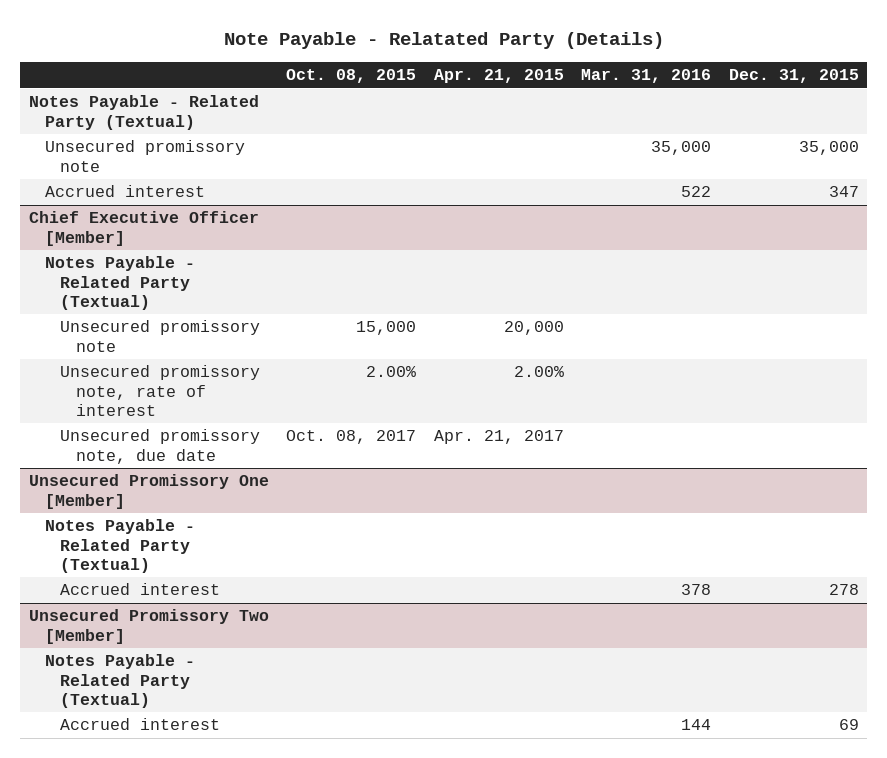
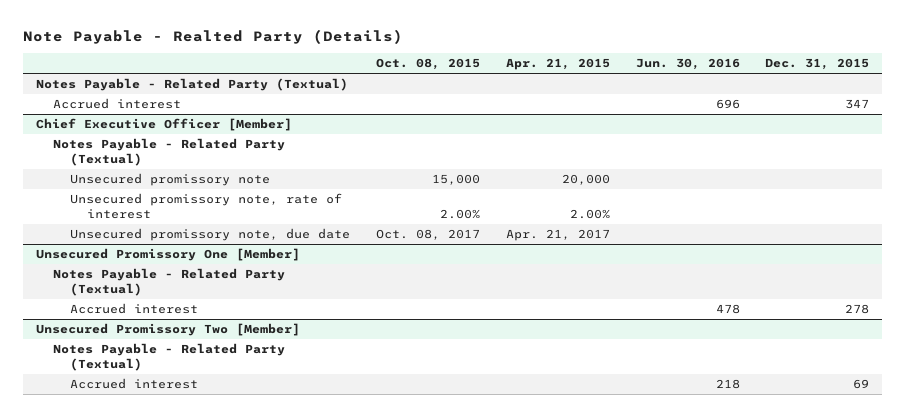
[223,32,664,50] Note Payable - Relatated Party (Details) -> [23,29,404,45] Note Payable - Realted Party (Details)
[581,69,712,84] Mar. 31, 2016 -> none
none -> [635,58,740,71] Jun. 30, 2016
[44,140,245,172] Unsecured promissory note -> none

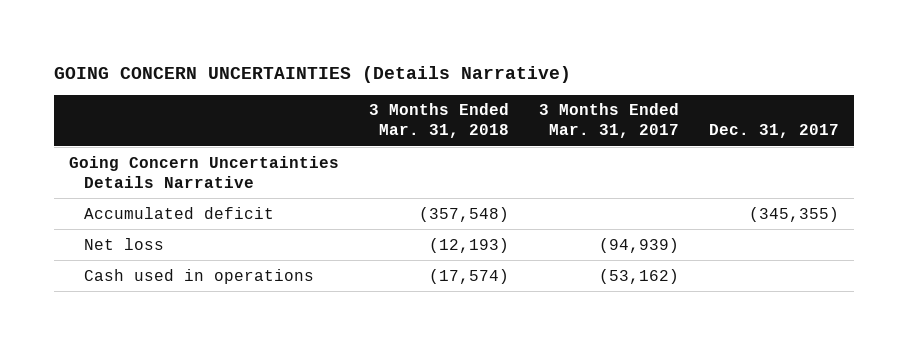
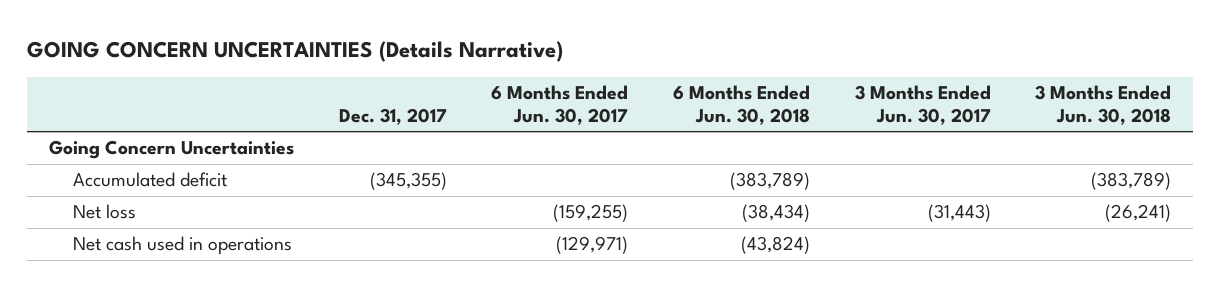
[369,103,510,139] 3 Months Ended Mar. 31, 2018 -> none
[539,103,680,139] 3 Months Ended Mar. 31, 2017 -> none
none -> [491,85,629,125] 6 Months Ended Jun. 30, 2017
none -> [673,85,811,125] 6 Months Ended Jun. 30, 2018
none -> [854,85,991,125] 3 Months Ended Jun. 30, 2017
none -> [1035,85,1172,125] 3 Months Ended Jun. 30, 2018
[69,155,340,188] Going Concern Uncertainties Details Narrative -> [49,140,295,160] Going Concern Uncertainties
[84,268,315,284] Cash used in operations -> [73,236,293,256] Net cash used in operations

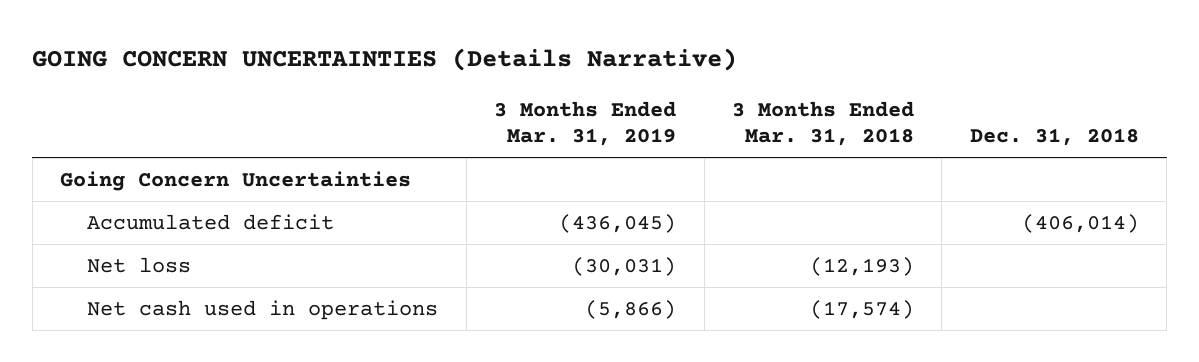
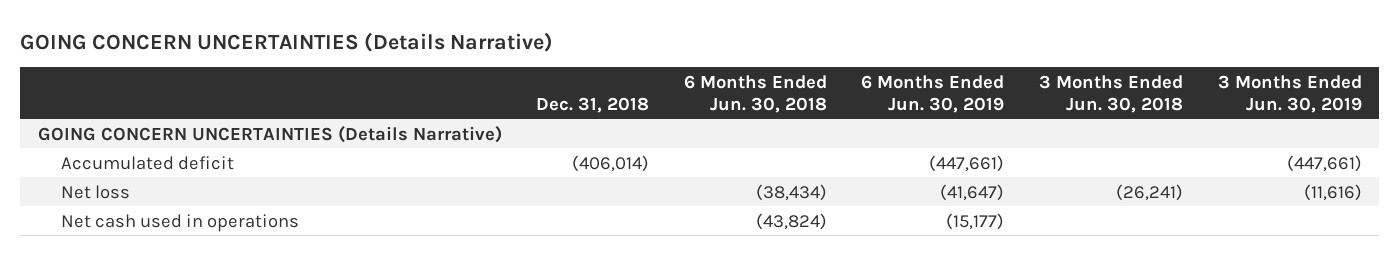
[494,101,677,146] 3 Months Ended Mar. 31, 2019 -> none
[731,101,914,146] 3 Months Ended Mar. 31, 2018 -> none
none -> [683,75,827,113] 6 Months Ended Jun. 30, 2018
none -> [861,75,1005,113] 6 Months Ended Jun. 30, 2019
none -> [1039,75,1184,113] 3 Months Ended Jun. 30, 2018
none -> [1217,75,1362,113] 3 Months Ended Jun. 30, 2019
[60,170,412,191] Going Concern Uncertainties -> [37,125,502,143] GOING CONCERN UNCERTAINTIES (Details Narrative)

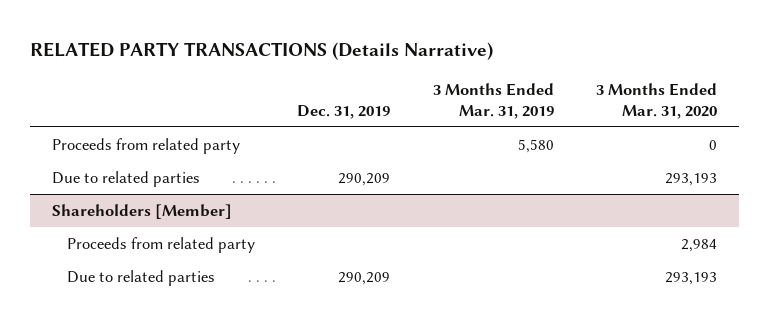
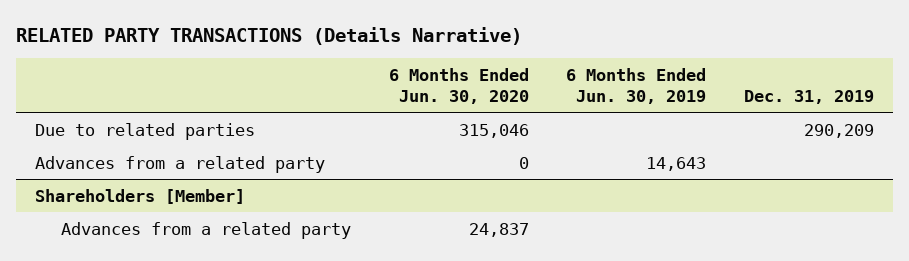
[432,82,554,119] 3 Months Ended Mar. 31, 2019 -> none
[596,82,718,119] 3 Months Ended Mar. 31, 2020 -> none
none -> [388,68,529,104] 6 Months Ended Jun. 30, 2020
none -> [566,68,707,104] 6 Months Ended Jun. 30, 2019
[51,137,240,154] Proceeds from related party -> none
none -> [34,155,325,173] Advances from a related party
[67,269,216,286] Due to related parties -> none
[67,236,256,253] Proceeds from related party -> [60,221,351,239] Advances from a related party

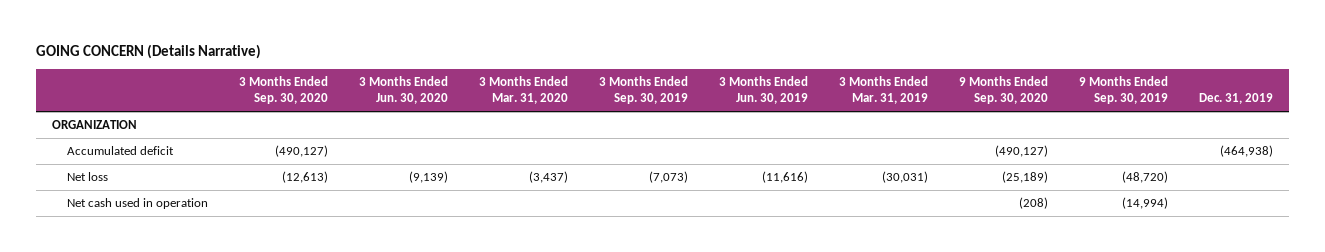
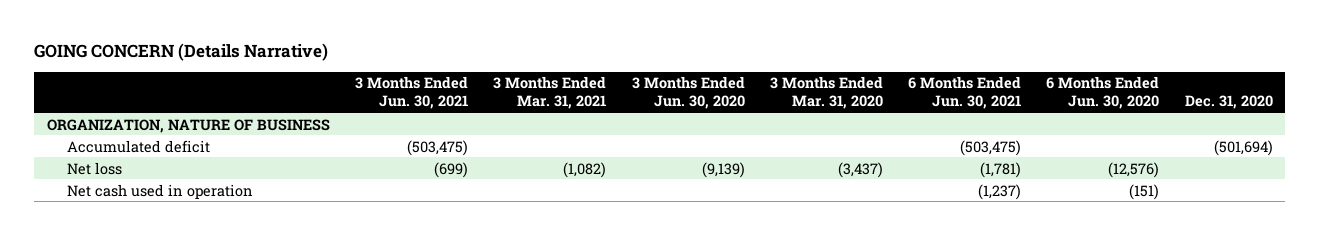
[239,76,329,105] 3 Months Ended Sep. 30, 2020 -> none
[599,76,689,105] 3 Months Ended Sep. 30, 2019 -> none
[719,76,809,105] 3 Months Ended Jun. 30, 2019 -> none
[839,76,929,105] 3 Months Ended Mar. 31, 2019 -> none
[959,76,1049,105] 9 Months Ended Sep. 30, 2020 -> none
[1079,76,1169,105] 9 Months Ended Sep. 30, 2019 -> none
[1199,93,1274,105] Dec. 31, 2019 -> none
none -> [355,76,469,110] 3 Months Ended Jun. 30, 2021
none -> [493,76,607,110] 3 Months Ended Mar. 31, 2021
none -> [908,76,1022,110] 6 Months Ended Jun. 30, 2021
none -> [1046,76,1160,110] 6 Months Ended Jun. 30, 2020
none -> [1184,95,1273,110] Dec. 31, 2020
[51,120,137,130] ORGANIZATION -> [46,118,330,133] ORGANIZATION, NATURE OF BUSINESS

